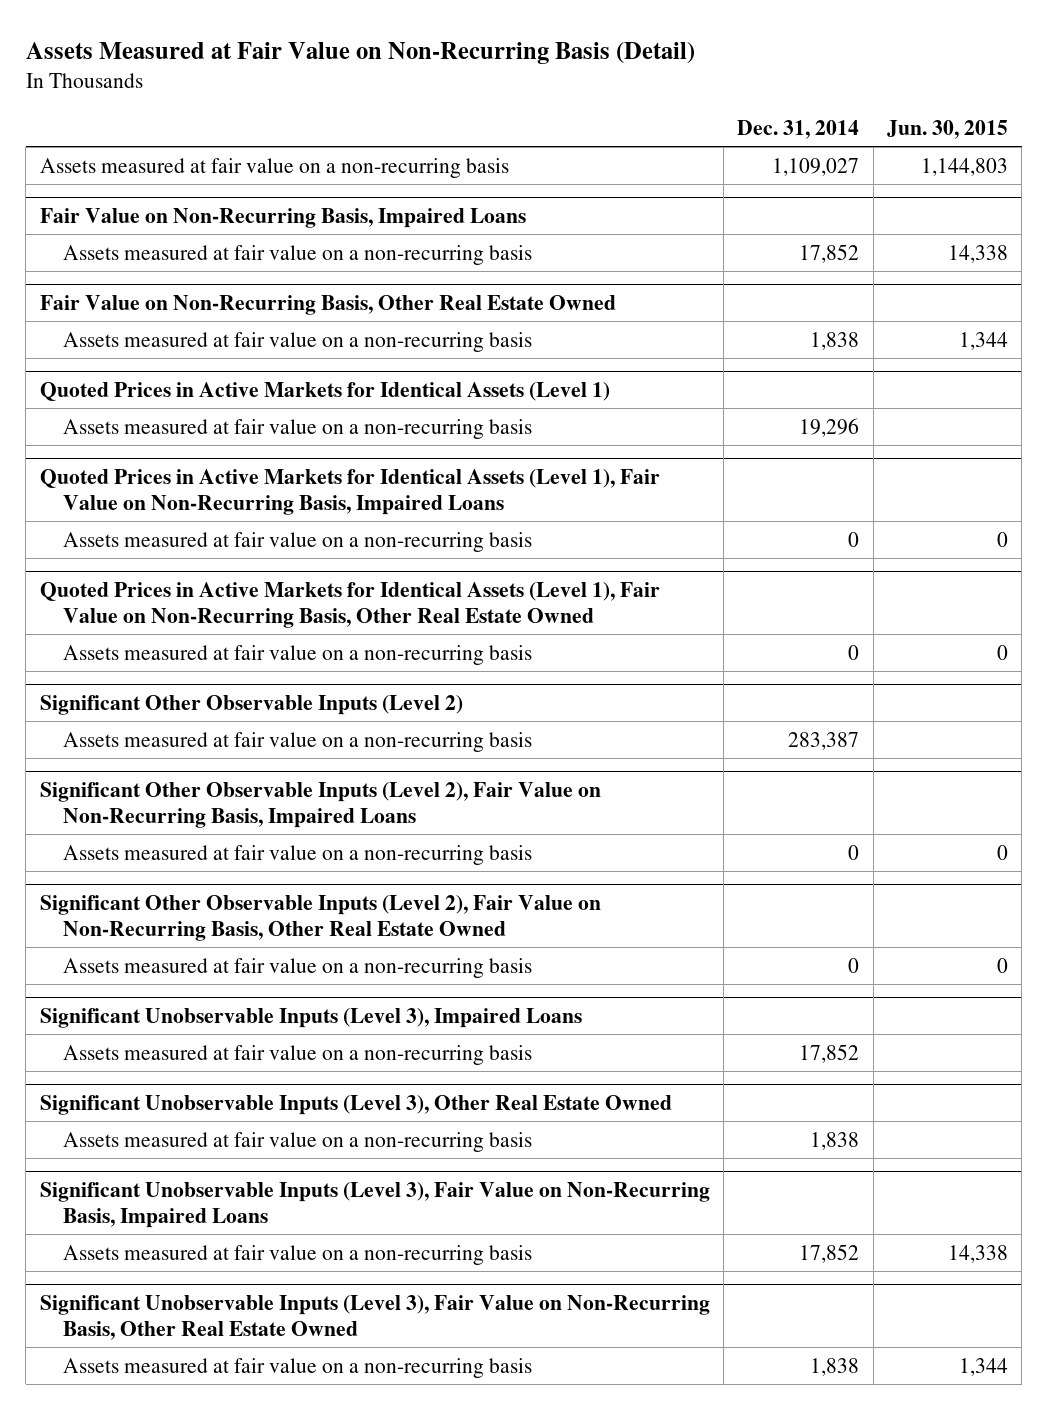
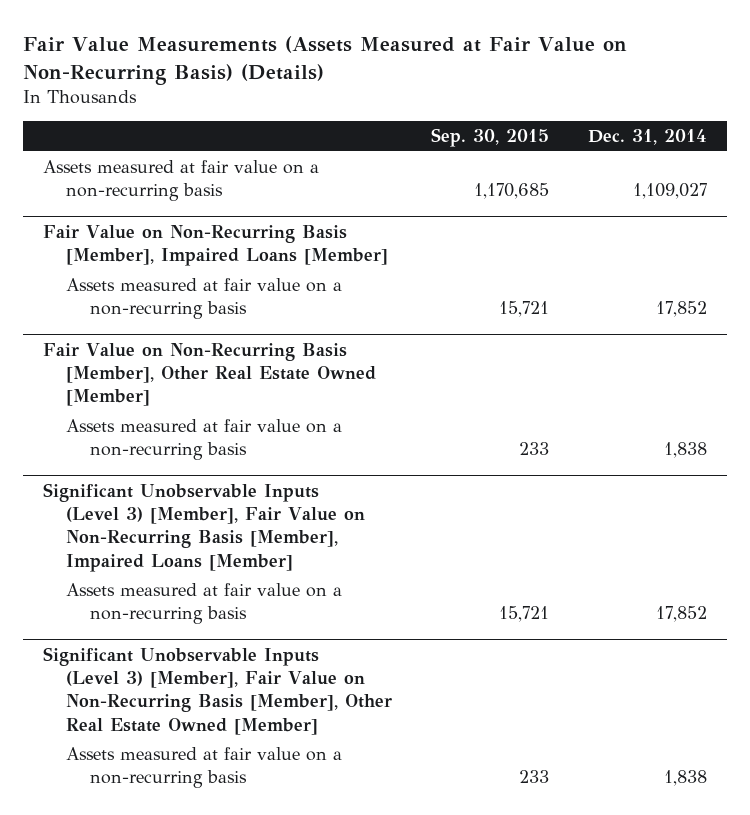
[25,41,695,64] Assets Measured at Fair Value on Non-Recurring Basis (Detail) -> [23,35,628,85] Fair Value Measurements (Assets Measured at Fair Value on Non-Recurring Basis) (Details)
[887,119,1009,139] Jun. 30, 2015 -> none
none -> [431,128,550,148] Sep. 30, 2015
[63,244,533,265] Assets measured at fair value on a non-recurring basis -> none
[39,294,616,315] Fair Value on Non-Recurring Basis, Other Real Estate Owned -> none
[63,331,533,352] Assets measured at fair value on a non-recurring basis -> none
[39,381,610,401] Quoted Prices in Active Markets for Identical Assets (Level 1) -> none
[63,418,533,439] Assets measured at fair value on a non-recurring basis -> none
[39,468,660,515] Quoted Prices in Active Markets for Identical Assets (Level 1), Fair Value on Non-Recurring Basis, Impaired Loans -> none
[63,531,533,552] Assets measured at fair value on a non-recurring basis -> none
[39,581,660,628] Quoted Prices in Active Markets for Identical Assets (Level 1), Fair Value on Non-Recurring Basis, Other Real Estate Owned -> none
[63,644,533,665] Assets measured at fair value on a non-recurring basis -> none
[39,694,463,715] Significant Other Observable Inputs (Level 2) -> none
[63,731,533,752] Assets measured at fair value on a non-recurring basis -> none
[39,781,601,828] Significant Other Observable Inputs (Level 2), Fair Value on Non-Recurring Basis, Impaired Loans -> none
[63,844,533,865] Assets measured at fair value on a non-recurring basis -> none
[39,894,601,941] Significant Other Observable Inputs (Level 2), Fair Value on Non-Recurring Basis, Other Real Estate Owned -> none
[63,957,533,978] Assets measured at fair value on a non-recurring basis -> none
[39,1007,582,1028] Significant Unobservable Inputs (Level 3), Impaired Loans -> none
[39,207,526,228] Fair Value on Non-Recurring Basis, Impaired Loans -> [42,224,389,267] Fair Value on Non-Recurring Basis [Member], Impaired Loans [Member]
[39,1094,672,1115] Significant Unobservable Inputs (Level 3), Other Real Estate Owned -> none
none -> [42,342,377,407] Fair Value on Non-Recurring Basis [Member], Other Real Estate Owned [Member]
[39,1181,710,1228] Significant Unobservable Inputs (Level 3), Fair Value on Non-Recurring Basis, Impaired Loans -> [42,482,366,572] Significant Unobservable Inputs (Level 3) [Member], Fair Value on Non-Recurring Basis [Member], Impaired Loans [Member]
[39,1294,710,1340] Significant Unobservable Inputs (Level 3), Fair Value on Non-Recurring Basis, Other Real Estate Owned -> [42,646,393,735] Significant Unobservable Inputs (Level 3) [Member], Fair Value on Non-Recurring Basis [Member], Other Real Estate Owned [Member]

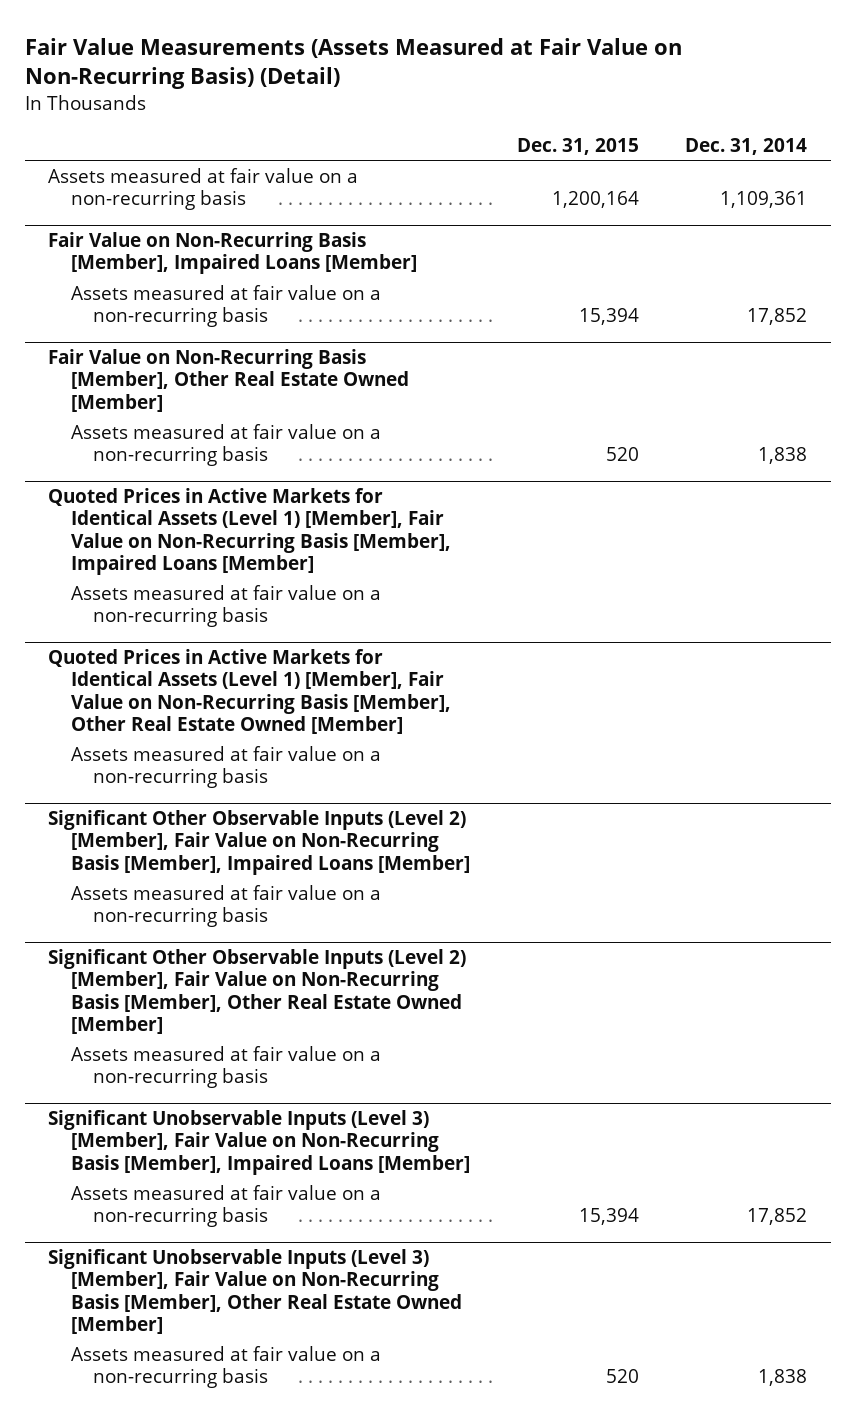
[23,35,628,85] Fair Value Measurements (Assets Measured at Fair Value on Non-Recurring Basis) (Details) -> [24,37,682,90] Fair Value Measurements (Assets Measured at Fair Value on Non-Recurring Basis) (Detail)
[431,128,550,148] Sep. 30, 2015 -> none
none -> [516,137,639,155] Dec. 31, 2015
[633,183,708,200] 1,109,027 -> [720,191,808,209] 1,109,361
none -> [48,488,451,575] Quoted Prices in Active Markets for Identical Assets (Level 1) [Member], Fair Value on Non-Recurring Basis [Member], Impaired Loans [Member]
none -> [70,585,381,628] Assets measured at fair value on a non-recurring basis
none -> [48,649,451,734] Quoted Prices in Active Markets for Identical Assets (Level 1) [Member], Fair Value on Non-Recurring Basis [Member], Other Real Estate Owned [Member]
none -> [70,746,381,789] Assets measured at fair value on a non-recurring basis
none -> [48,810,470,875] Significant Other Observable Inputs (Level 2) [Member], Fair Value on Non-Recurring Basis [Member], Impaired Loans [Member]
none -> [70,885,381,928] Assets measured at fair value on a non-recurring basis
none -> [48,949,467,1034] Significant Other Observable Inputs (Level 2) [Member], Fair Value on Non-Recurring Basis [Member], Other Real Estate Owned [Member]
none -> [70,1046,381,1089] Assets measured at fair value on a non-recurring basis

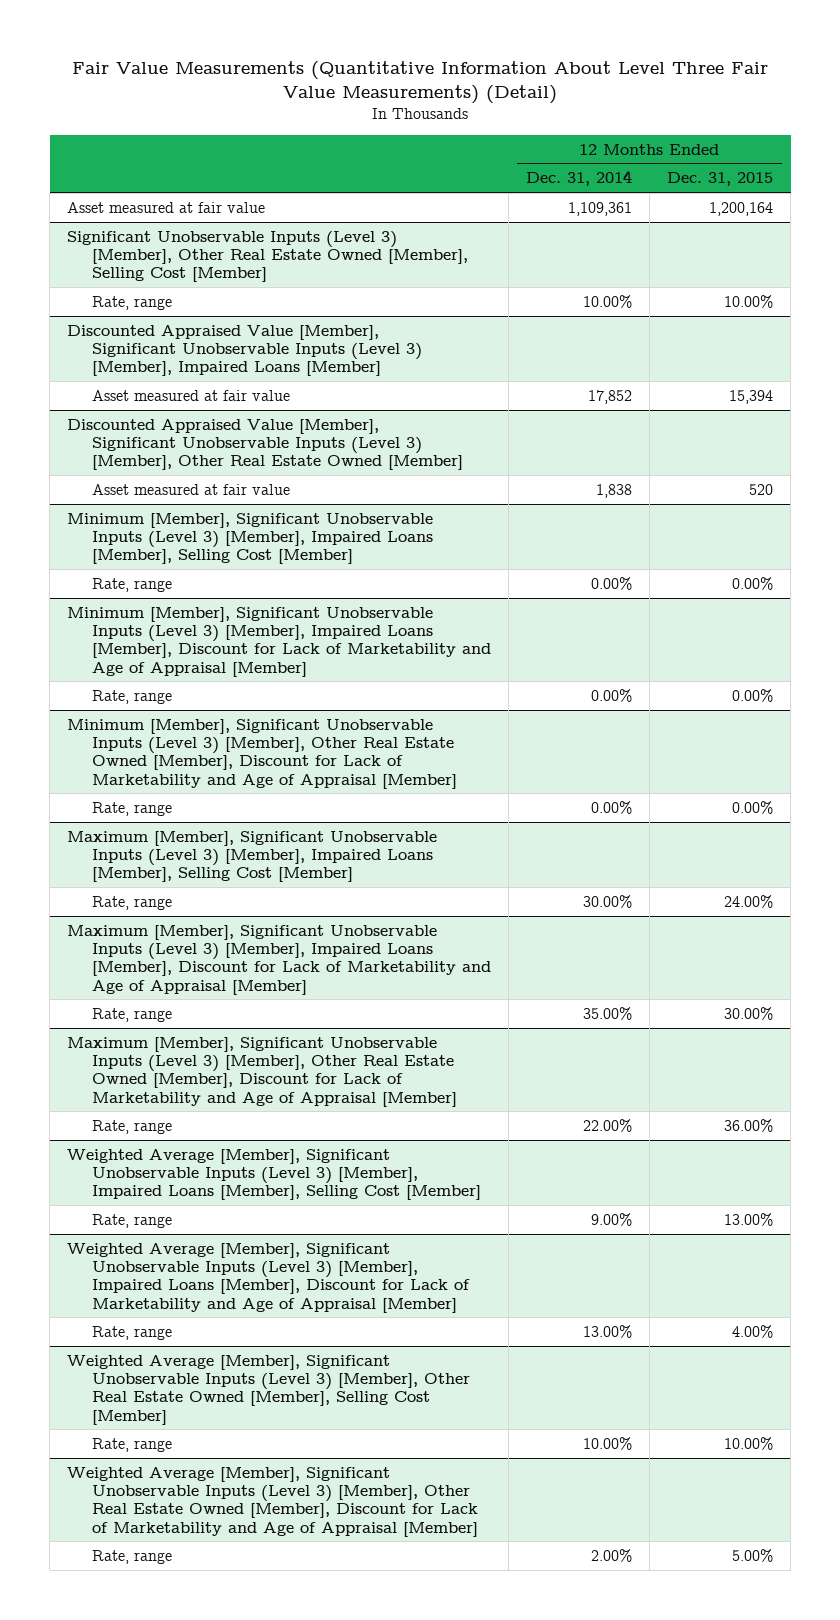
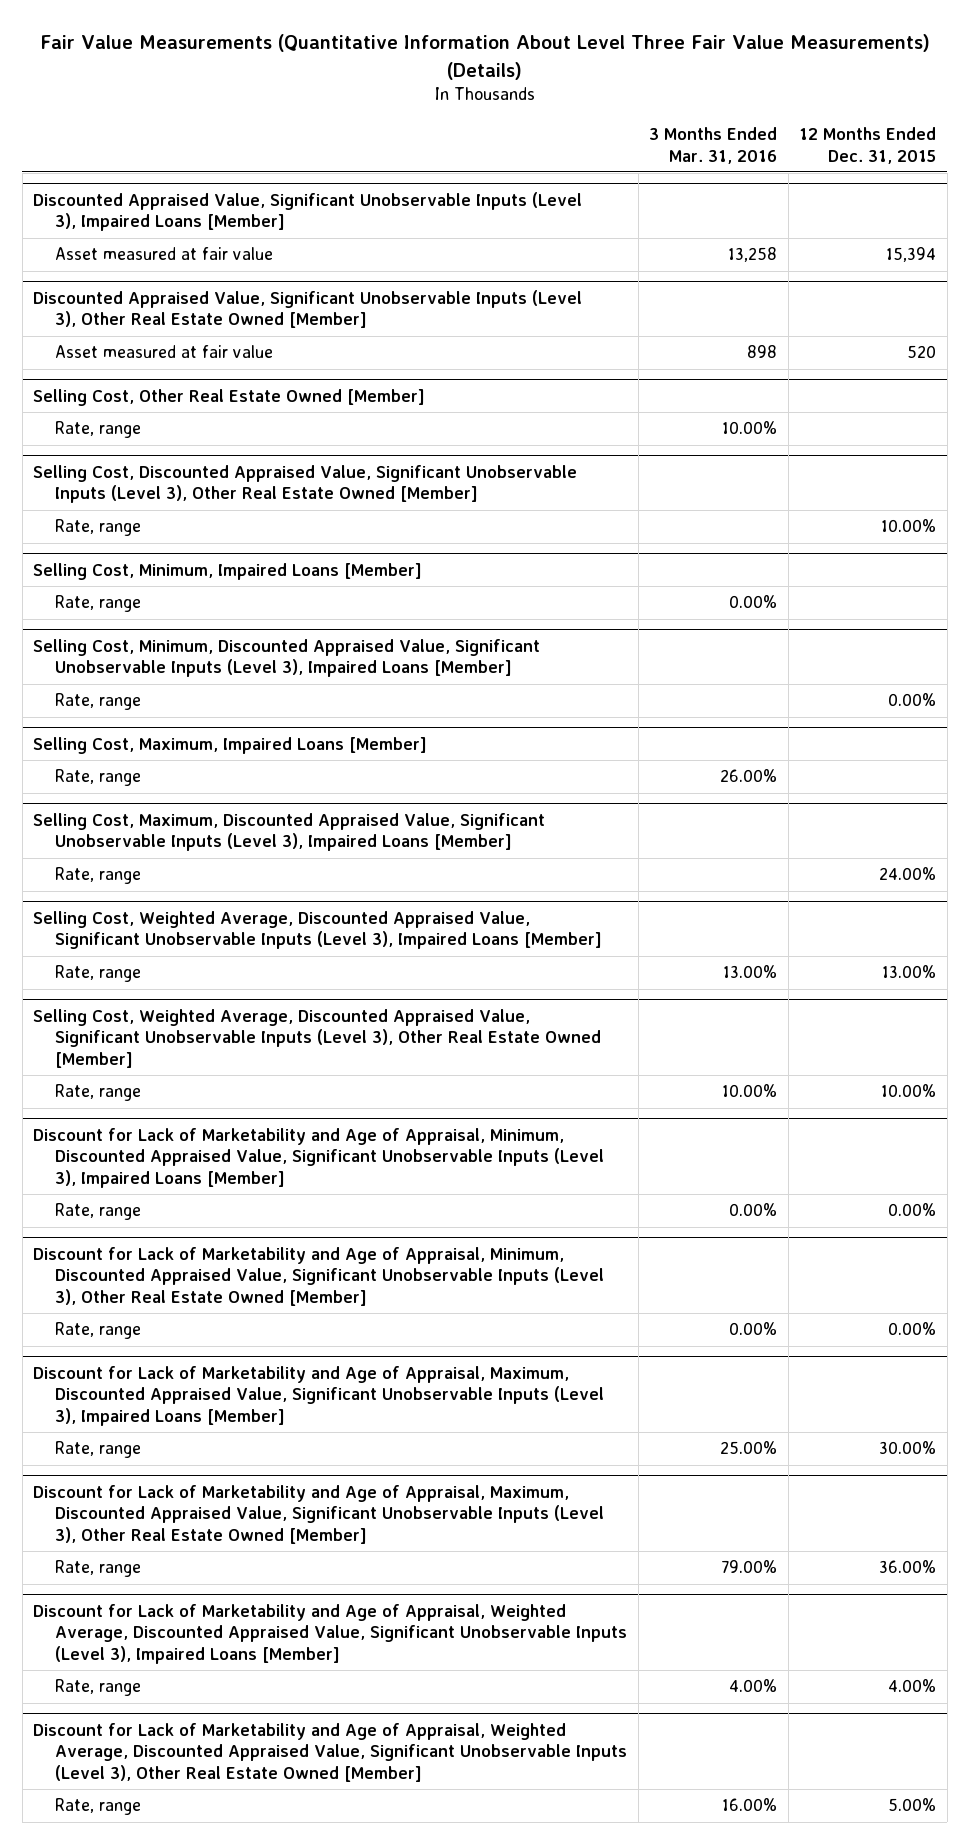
[72,60,769,105] Fair Value Measurements (Quantitative Information About Level Three Fair Value Measurements) (Detail) -> [39,34,930,80] Fair Value Measurements (Quantitative Information About Level Three Fair Value Measurements) (Details)
[525,170,632,187] Dec. 31, 2014 -> none
none -> [649,127,778,164] 3 Months Ended Mar. 31, 2016
[67,201,266,213] Asset measured at fair value -> none
[67,230,468,283] Significant Unobservable Inputs (Level 3) [Member], Other Real Estate Owned [Member], Selling Cost [Member] -> none
[91,295,172,310] Rate, range -> none
[67,324,422,377] Discounted Appraised Value [Member], Significant Unobservable Inputs (Level 3) [Member], Impaired Loans [Member] -> [33,192,583,232] Discounted Appraised Value, Significant Unobservable Inputs (Level 3), Impaired Loans [Member]
[67,418,463,471] Discounted Appraised Value [Member], Significant Unobservable Inputs (Level 3) [Member], Other Real Estate Owned [Member] -> [33,290,583,329] Discounted Appraised Value, Significant Unobservable Inputs (Level 3), Other Real Estate Owned [Member]
none -> [33,389,426,407] Selling Cost, Other Real Estate Owned [Member]
none -> [55,421,142,439] Rate, range
none -> [33,465,578,504] Selling Cost, Discounted Appraised Value, Significant Unobservable Inputs (Level 3), Other Real Estate Owned [Member]
none -> [55,519,142,537] Rate, range
none -> [33,563,423,581] Selling Cost, Minimum, Impaired Loans [Member]
none -> [55,595,142,613] Rate, range
[67,512,434,565] Minimum [Member], Significant Unobservable Inputs (Level 3) [Member], Impaired Loans [Member], Selling Cost [Member] -> [33,639,541,678] Selling Cost, Minimum, Discounted Appraised Value, Significant Unobservable Inputs (Level 3), Impaired Loans [Member]
none -> [33,737,428,755] Selling Cost, Maximum, Impaired Loans [Member]
none -> [55,769,142,787] Rate, range
none -> [33,813,546,852] Selling Cost, Maximum, Discounted Appraised Value, Significant Unobservable Inputs (Level 3), Impaired Loans [Member]
none -> [55,867,142,885] Rate, range
none -> [33,911,603,950] Selling Cost, Weighted Average, Discounted Appraised Value, Significant Unobservable Inputs (Level 3), Impaired Loans [Member]
none -> [55,965,142,983] Rate, range
none -> [33,1009,602,1068] Selling Cost, Weighted Average, Discounted Appraised Value, Significant Unobservable Inputs (Level 3), Other Real Estate Owned [Member]
none -> [55,1084,142,1102] Rate, range
[67,606,491,677] Minimum [Member], Significant Unobservable Inputs (Level 3) [Member], Impaired Loans [Member], Discount for Lack of Marketability and Age of Appraisal [Member] -> [33,1128,605,1188] Discount for Lack of Marketability and Age of Appraisal, Minimum, Discounted Appraised Value, Significant Unobservable Inputs (Level 3), Impaired Loans [Member]
[67,718,457,789] Minimum [Member], Significant Unobservable Inputs (Level 3) [Member], Other Real Estate Owned [Member], Discount for Lack of Marketability and Age of Appraisal [Member] -> [33,1247,605,1306] Discount for Lack of Marketability and Age of Appraisal, Minimum, Discounted Appraised Value, Significant Unobservable Inputs (Level 3), Other Real Estate Owned [Member]
[67,830,438,883] Maximum [Member], Significant Unobservable Inputs (Level 3) [Member], Impaired Loans [Member], Selling Cost [Member] -> none
[91,895,172,910] Rate, range -> none
[67,924,491,995] Maximum [Member], Significant Unobservable Inputs (Level 3) [Member], Impaired Loans [Member], Discount for Lack of Marketability and Age of Appraisal [Member] -> [33,1366,605,1426] Discount for Lack of Marketability and Age of Appraisal, Maximum, Discounted Appraised Value, Significant Unobservable Inputs (Level 3), Impaired Loans [Member]
[67,1036,457,1107] Maximum [Member], Significant Unobservable Inputs (Level 3) [Member], Other Real Estate Owned [Member], Discount for Lack of Marketability and Age of Appraisal [Member] -> [33,1485,605,1544] Discount for Lack of Marketability and Age of Appraisal, Maximum, Discounted Appraised Value, Significant Unobservable Inputs (Level 3), Other Real Estate Owned [Member]
[67,1148,481,1201] Weighted Average [Member], Significant Unobservable Inputs (Level 3) [Member], Impaired Loans [Member], Selling Cost [Member] -> none
[91,1213,172,1228] Rate, range -> none
[67,1242,470,1313] Weighted Average [Member], Significant Unobservable Inputs (Level 3) [Member], Impaired Loans [Member], Discount for Lack of Marketability and Age of Appraisal [Member] -> [33,1604,628,1664] Discount for Lack of Marketability and Age of Appraisal, Weighted Average, Discounted Appraised Value, Significant Unobservable Inputs (Level 3), Impaired Loans [Member]
[67,1354,470,1425] Weighted Average [Member], Significant Unobservable Inputs (Level 3) [Member], Other Real Estate Owned [Member], Selling Cost [Member] -> none
[91,1437,172,1452] Rate, range -> none
[67,1466,478,1537] Weighted Average [Member], Significant Unobservable Inputs (Level 3) [Member], Other Real Estate Owned [Member], Discount for Lack of Marketability and Age of Appraisal [Member] -> [33,1723,628,1782] Discount for Lack of Marketability and Age of Appraisal, Weighted Average, Discounted Appraised Value, Significant Unobservable Inputs (Level 3), Other Real Estate Owned [Member]

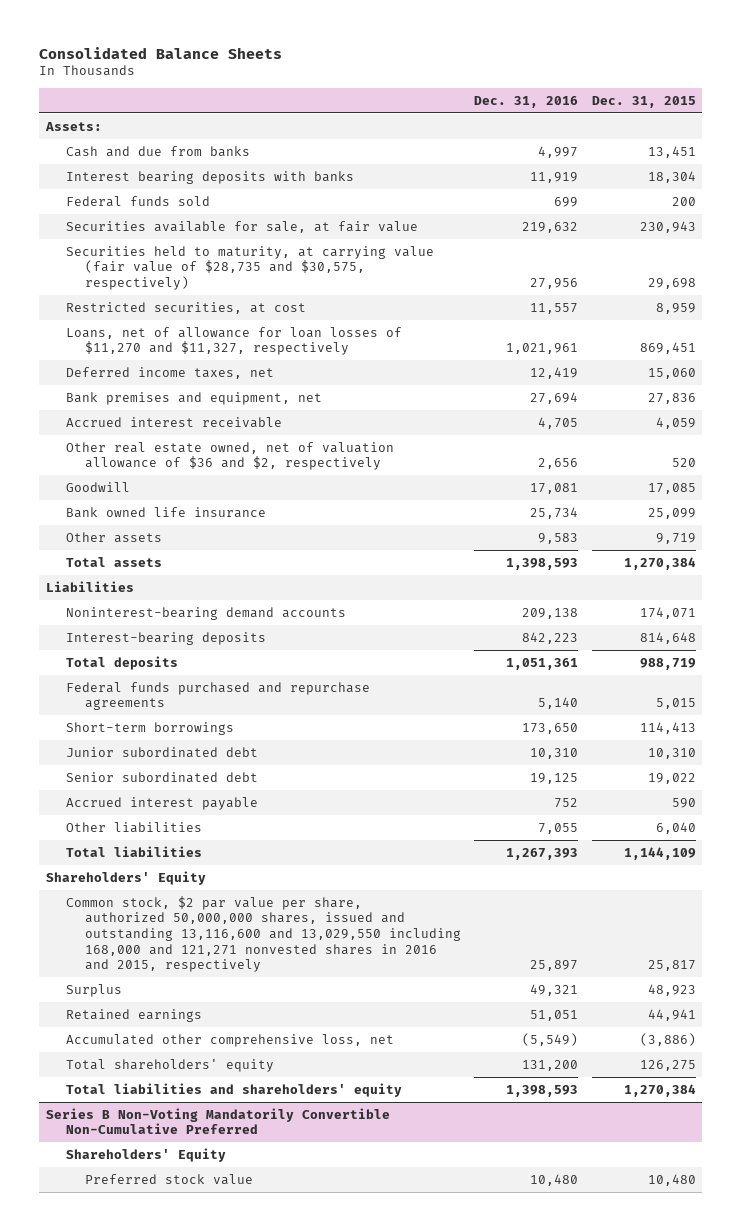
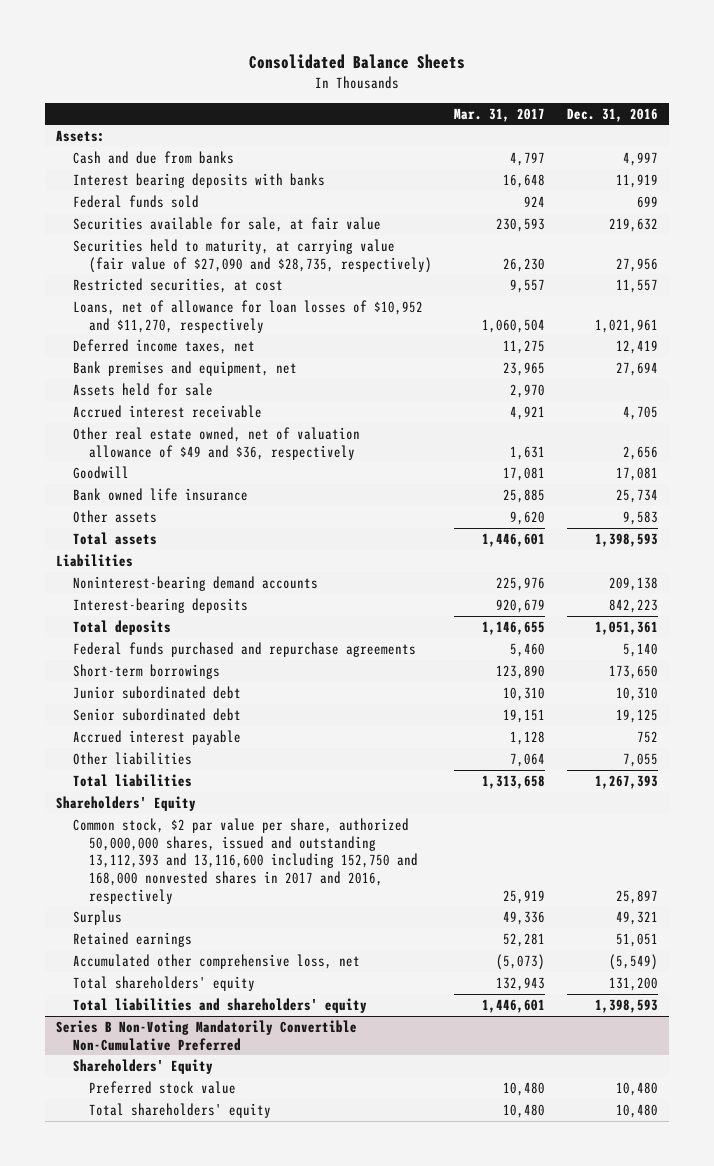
[591,95,696,108] Dec. 31, 2015 -> none
none -> [454,107,546,122] Mar. 31, 2017
[65,245,434,291] Securities held to maturity, at carrying value (fair value of $28,735 and $30,575, respectively) -> [72,238,433,273] Securities held to maturity, at carrying value (fair value of $27,090 and $28,735, respectively)
[65,326,402,356] Loans, net of allowance for loan losses of $11,270 and $11,327, respectively -> [72,299,423,333] Loans, net of allowance for loan losses of $10,952 and $11,270, respectively
none -> [72,382,213,396] Assets held for sale
[65,441,394,471] Other real estate owned, net of valuation allowance of $36 and $2, respectively -> [72,426,360,460] Other real estate owned, net of valuation allowance of $49 and $36, respectively
[65,895,462,973] Common stock, $2 par value per share, authorized 50,000,000 shares, issued and outstanding 13,116,600 and 13,029,550 including 168,000 and 121,271 nonvested shares in 2016 and 2015, respectively -> [72,817,419,904] Common stock, $2 par value per share, authorized 50,000,000 shares, issued and outstanding 13,112,393 and 13,116,600 including 152,750 and 168,000 nonvested shares in 2017 and 2016, respectively
none -> [89,1102,272,1118] Total shareholders' equity

